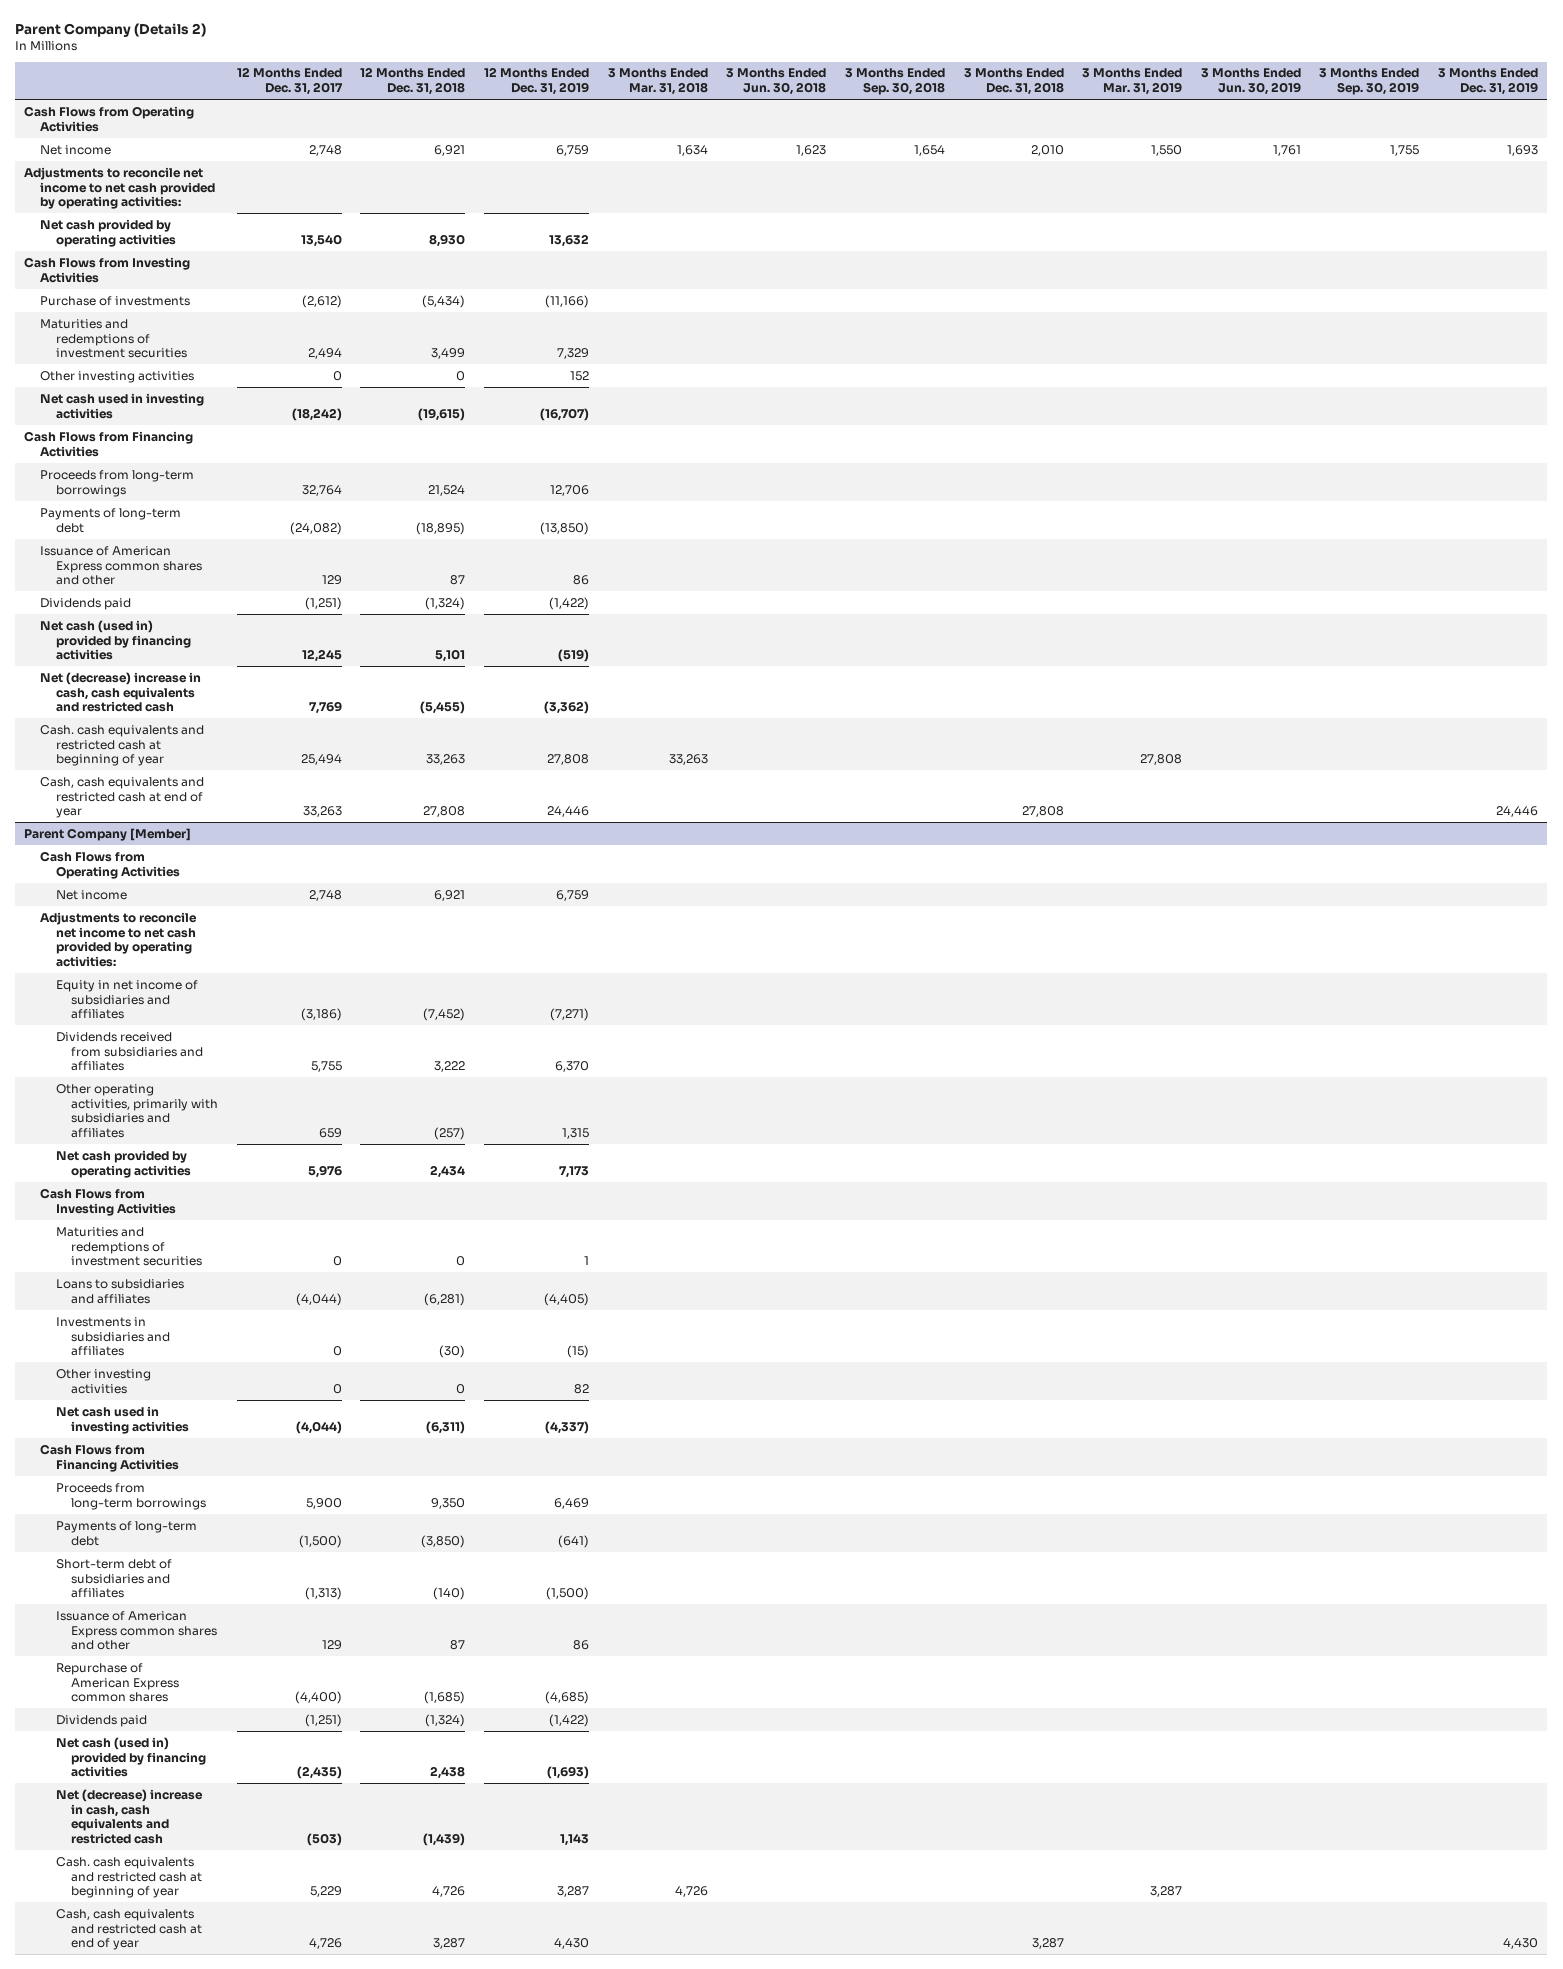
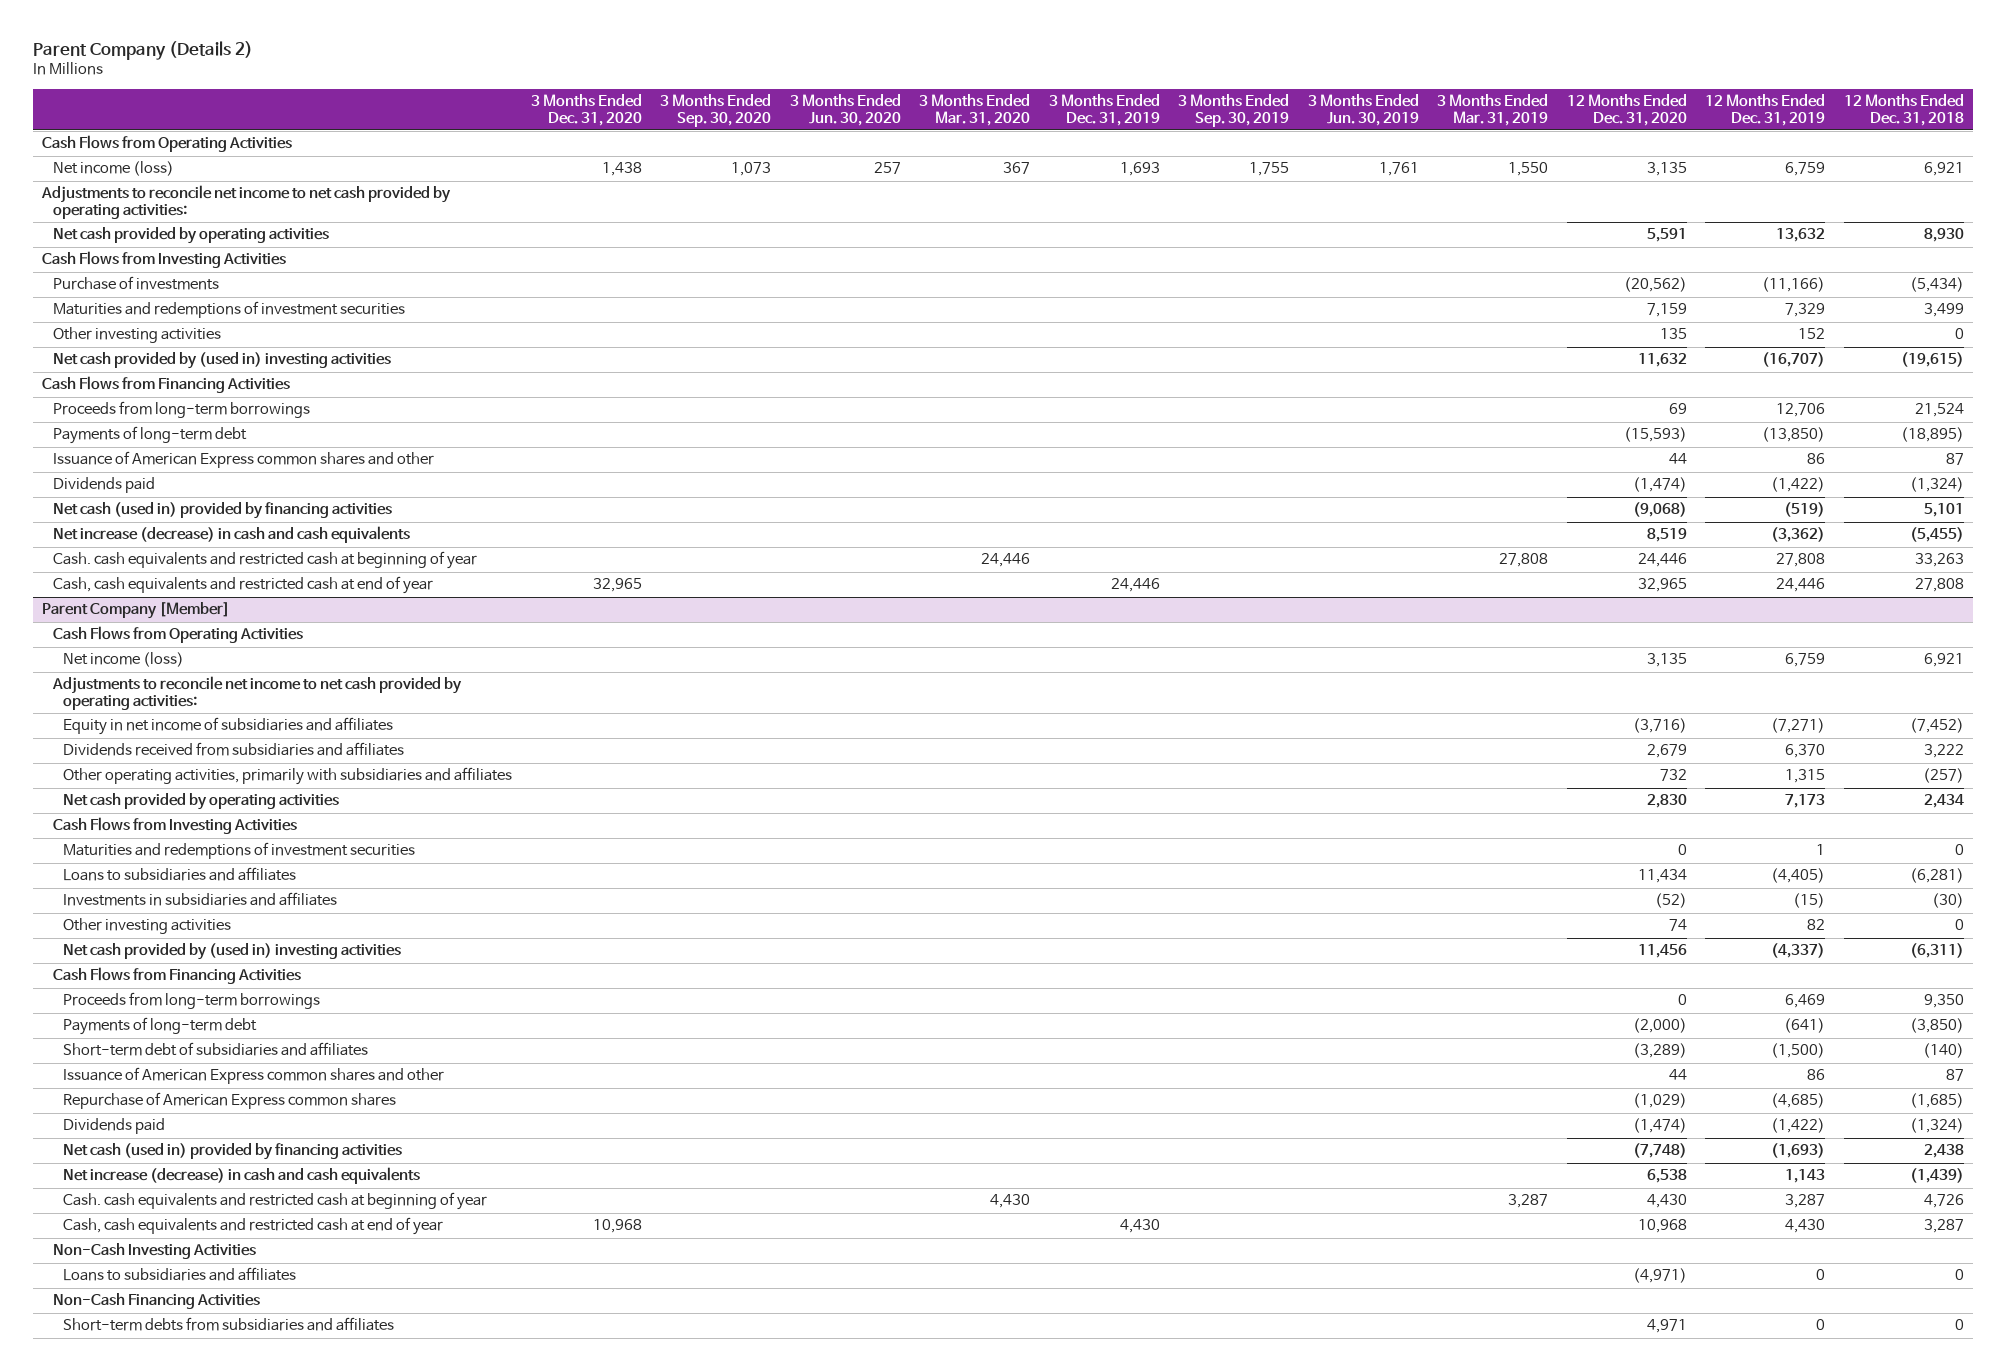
[236,67,343,96] 12 Months Ended Dec. 31, 2017 -> none
[607,68,708,96] 3 Months Ended Mar. 31, 2018 -> none
[726,68,827,96] 3 Months Ended Jun. 30, 2018 -> none
[844,68,945,96] 3 Months Ended Sep. 30, 2018 -> none
[963,68,1064,96] 3 Months Ended Dec. 31, 2018 -> none
none -> [530,94,642,126] 3 Months Ended Dec. 31, 2020
none -> [660,94,772,127] 3 Months Ended Sep. 30, 2020
none -> [789,94,901,126] 3 Months Ended Jun. 30, 2020
none -> [919,94,1031,126] 3 Months Ended Mar. 31, 2020
none -> [1566,94,1687,126] 12 Months Ended Dec. 31, 2020
[40,144,112,155] Net income -> [52,161,174,177] Net income (loss)
[40,392,205,419] Net cash used in investing activities -> [52,352,391,370] Net cash provided by (used in) investing activities
[40,671,202,713] Net (decrease) increase in cash, cash equivalents and restricted cash -> [52,526,410,544] Net increase (decrease) in cash and cash equivalents
[55,889,127,900] Net income -> [63,652,185,668] Net income (loss)
[55,1405,190,1434] Net cash used in investing activities -> [63,943,402,961] Net cash provided by (used in) investing activities
[55,1788,203,1845] Net (decrease) increase in cash, cash equivalents and restricted cash -> [63,1167,421,1185] Net increase (decrease) in cash and cash equivalents
none -> [52,1243,256,1260] Non-Cash Investing Activities
none -> [63,1267,297,1282] Loans to subsidiaries and affiliates
none -> [52,1293,260,1310] Non-Cash Financing Activities
none -> [63,1317,395,1332] Short-term debts from subsidiaries and affiliates

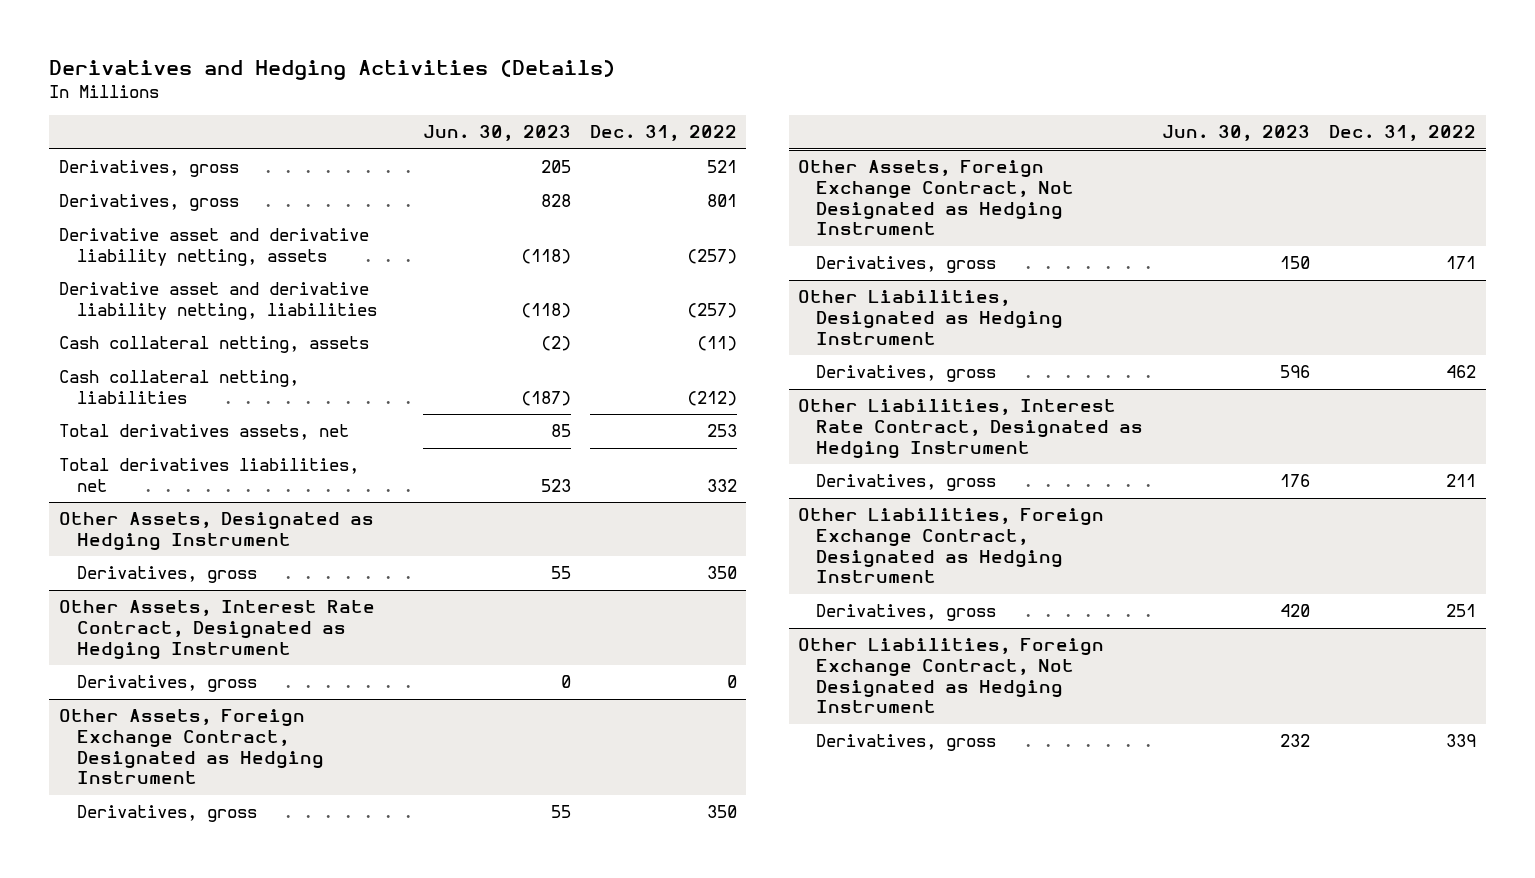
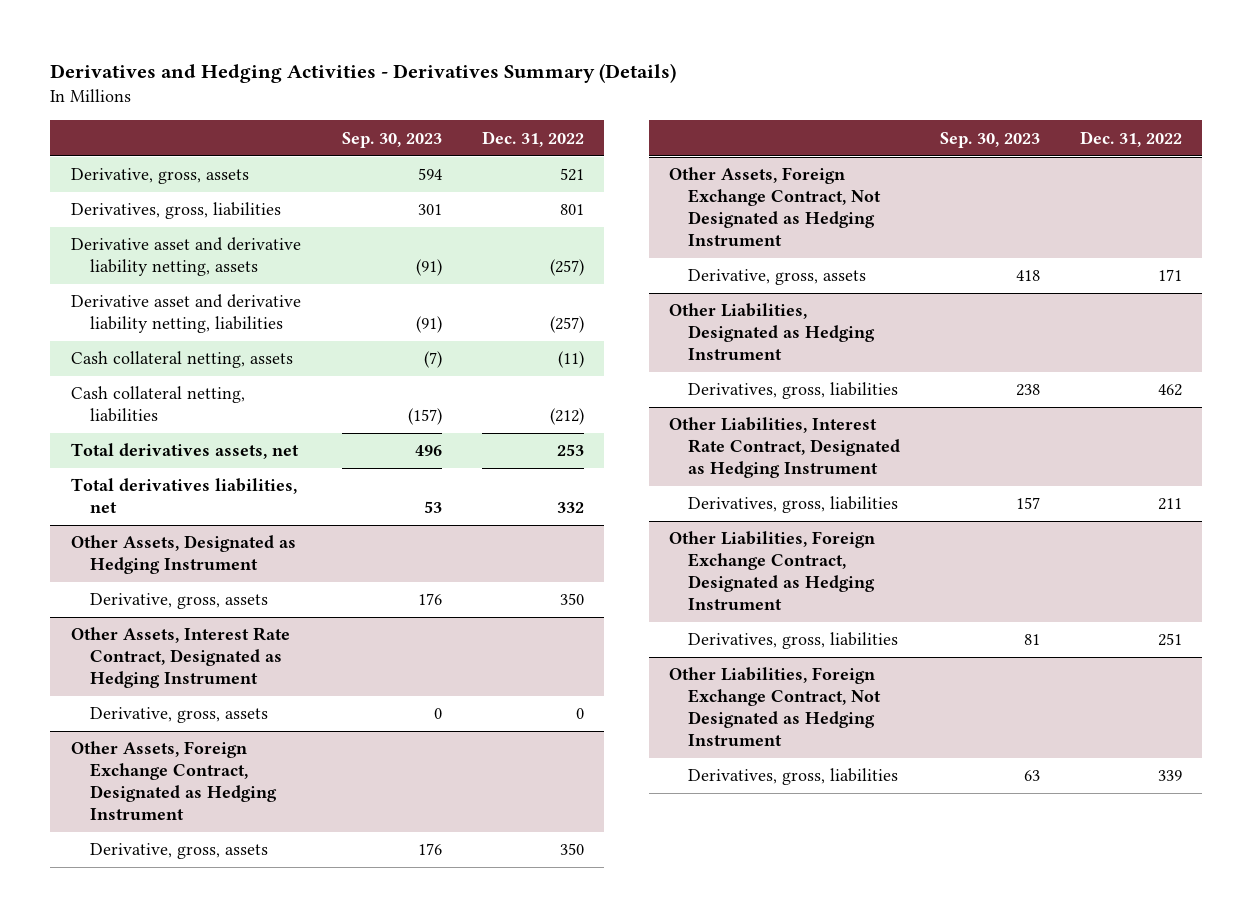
[49,60,616,81] Derivatives and Hedging Activities (Details) -> [50,63,677,84] Derivatives and Hedging Activities - Derivatives Summary (Details)
[422,125,571,142] Jun. 30, 2023 -> none
none -> [341,131,442,148] Sep. 30, 2023
[58,160,239,178] Derivatives, gross -> [70,168,249,185] Derivative, gross, assets
[58,194,239,212] Derivatives, gross -> [70,202,281,220] Derivatives, gross, liabilities
[76,566,257,584] Derivatives, gross -> [89,593,268,610] Derivative, gross, assets
[76,675,257,693] Derivatives, gross -> [89,707,268,724] Derivative, gross, assets
[76,805,257,823] Derivatives, gross -> [89,843,268,860] Derivative, gross, assets
[816,256,997,274] Derivatives, gross -> [688,269,867,286] Derivative, gross, assets
[816,365,997,383] Derivatives, gross -> [688,382,899,400] Derivatives, gross, liabilities
[816,474,997,492] Derivatives, gross -> [688,496,899,514] Derivatives, gross, liabilities
[816,604,997,622] Derivatives, gross -> [688,632,899,650] Derivatives, gross, liabilities
[816,734,997,752] Derivatives, gross -> [688,768,899,786] Derivatives, gross, liabilities

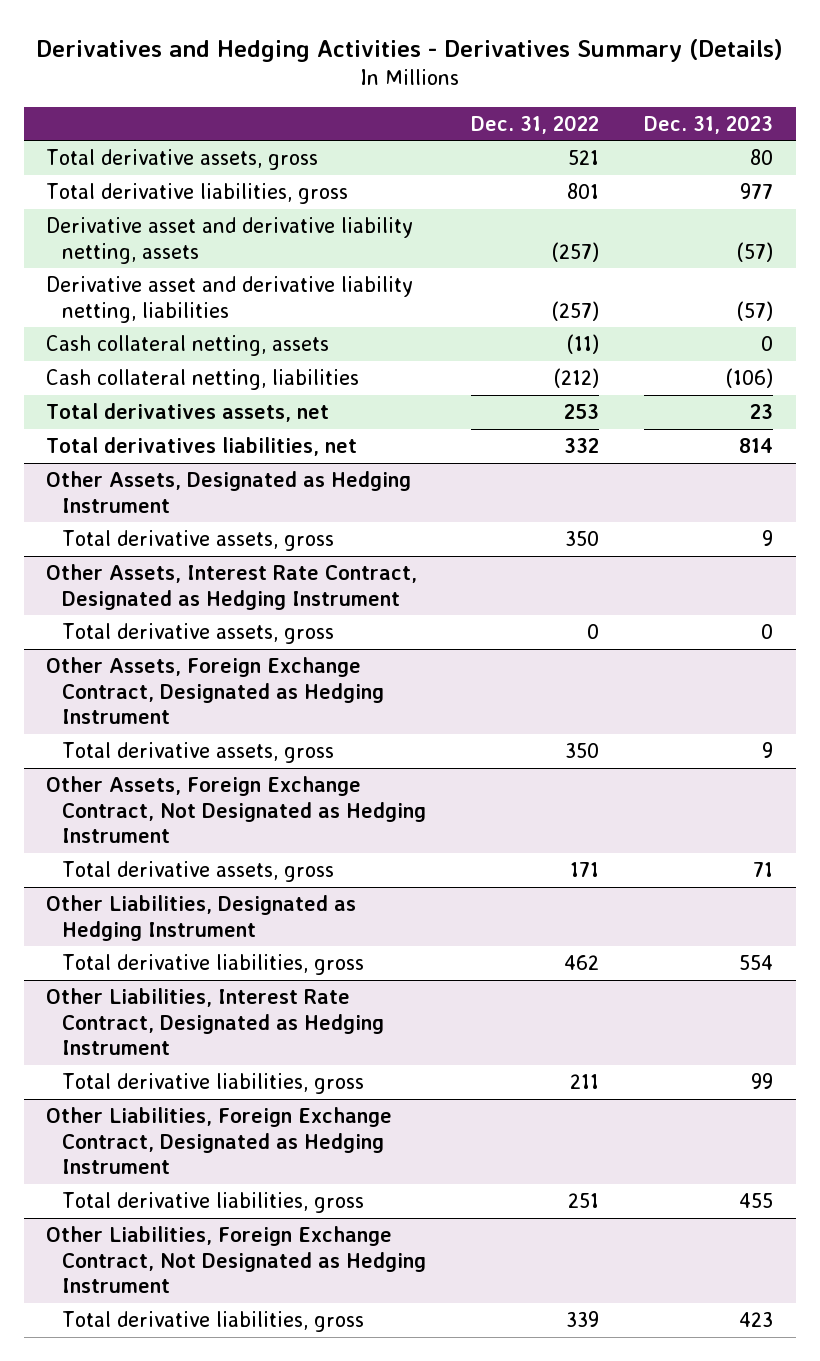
[341,131,442,148] Sep. 30, 2023 -> none
none -> [644,114,774,134] Dec. 31, 2023
[70,168,249,185] Derivative, gross, assets -> [46,149,319,171] Total derivative assets, gross
[70,202,281,220] Derivatives, gross, liabilities -> [46,183,349,205] Total derivative liabilities, gross
[89,593,268,610] Derivative, gross, assets -> [61,530,334,552] Total derivative assets, gross
[89,707,268,724] Derivative, gross, assets -> [61,623,334,645] Total derivative assets, gross
[89,843,268,860] Derivative, gross, assets -> [61,742,334,764] Total derivative assets, gross
[688,269,867,286] Derivative, gross, assets -> [61,861,334,883] Total derivative assets, gross
[688,382,899,400] Derivatives, gross, liabilities -> [61,954,364,976] Total derivative liabilities, gross
[688,496,899,514] Derivatives, gross, liabilities -> [61,1073,364,1095] Total derivative liabilities, gross
[688,632,899,650] Derivatives, gross, liabilities -> [61,1192,364,1214] Total derivative liabilities, gross
[688,768,899,786] Derivatives, gross, liabilities -> [61,1311,364,1333] Total derivative liabilities, gross

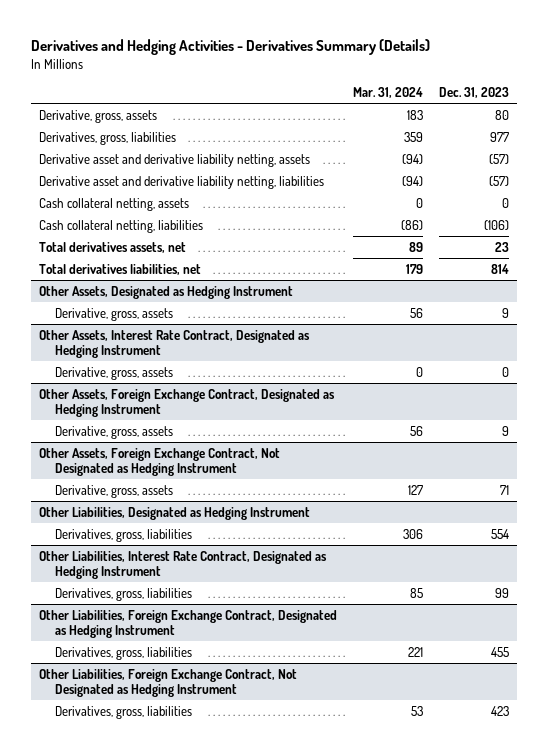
[471,114,600,134] Dec. 31, 2022 -> none
none -> [352,87,423,99] Mar. 31, 2024
[46,149,319,171] Total derivative assets, gross -> [38,109,157,123] Derivative, gross, assets
[46,183,349,205] Total derivative liabilities, gross -> [38,131,176,145] Derivatives, gross, liabilities
[61,530,334,552] Total derivative assets, gross -> [55,307,174,321] Derivative, gross, assets
[61,623,334,645] Total derivative assets, gross -> [55,366,174,380] Derivative, gross, assets
[61,742,334,764] Total derivative assets, gross -> [55,425,174,439] Derivative, gross, assets
[61,861,334,883] Total derivative assets, gross -> [55,484,174,498] Derivative, gross, assets
[61,954,364,976] Total derivative liabilities, gross -> [55,528,193,542] Derivatives, gross, liabilities
[61,1073,364,1095] Total derivative liabilities, gross -> [55,587,193,601] Derivatives, gross, liabilities
[61,1192,364,1214] Total derivative liabilities, gross -> [55,646,193,660] Derivatives, gross, liabilities
[61,1311,364,1333] Total derivative liabilities, gross -> [55,705,193,719] Derivatives, gross, liabilities

